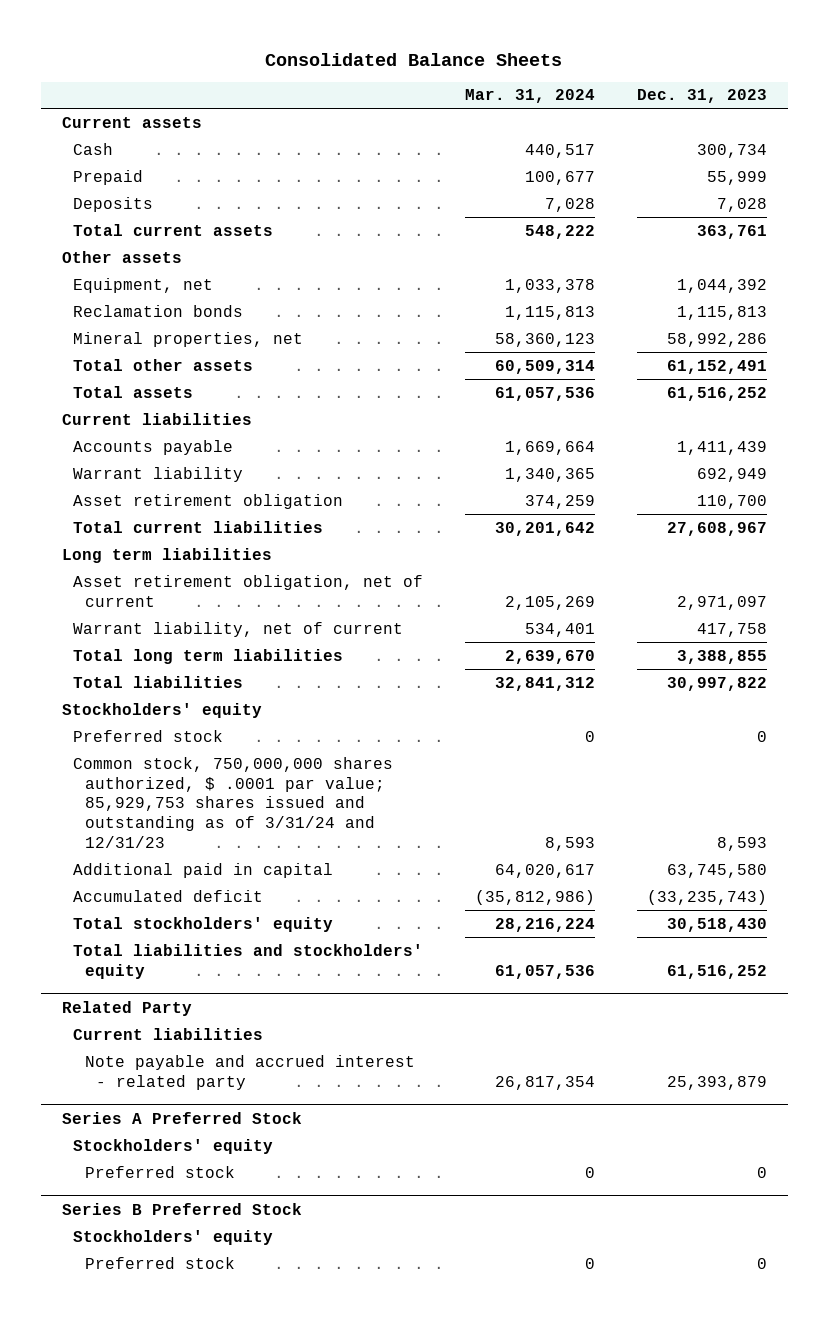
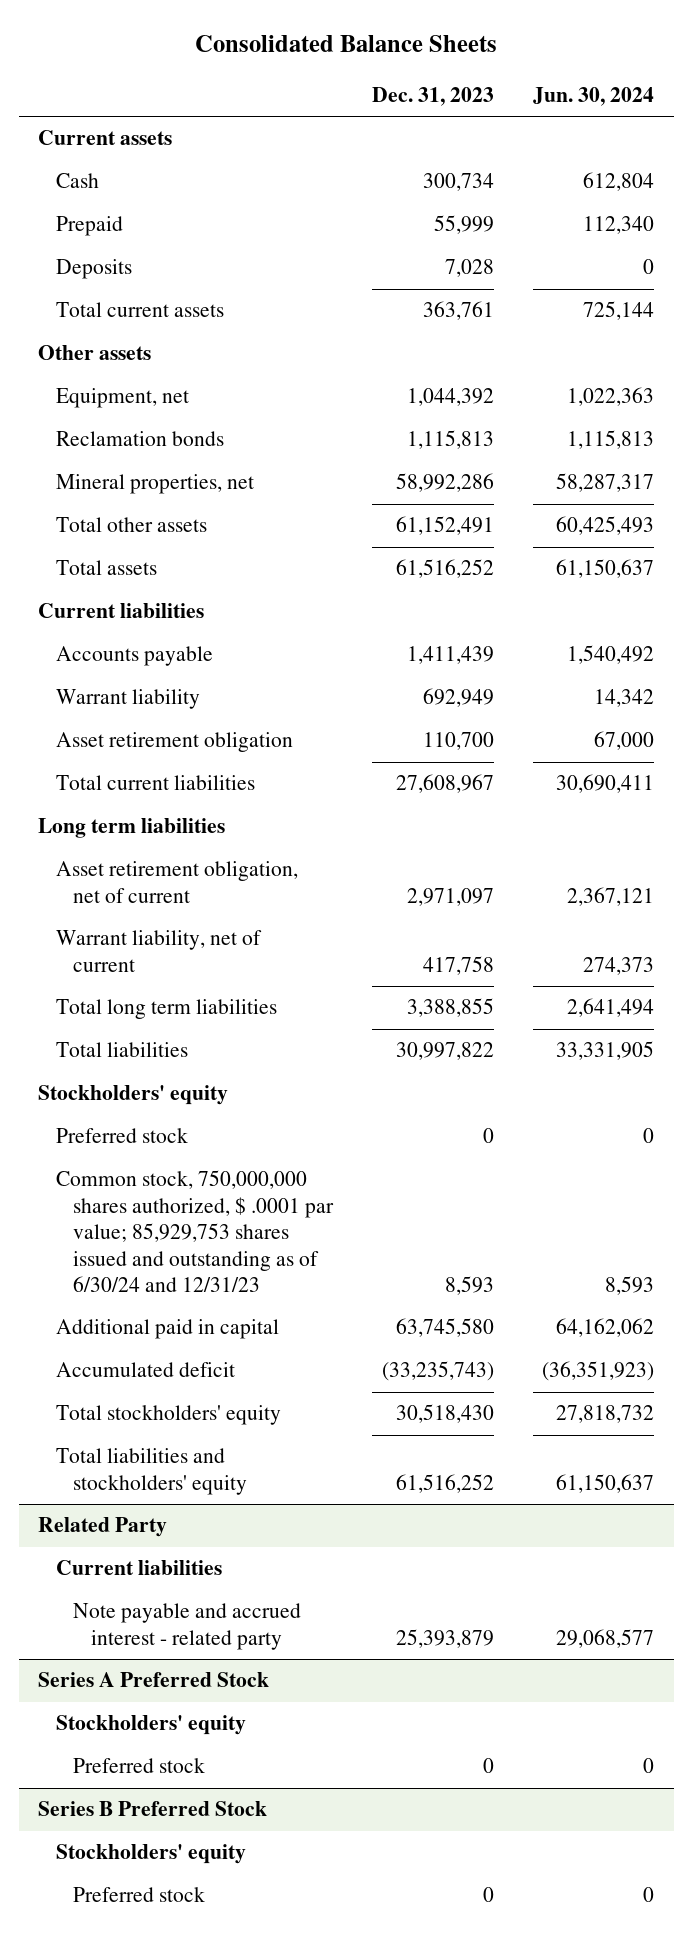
[465,89,596,104] Mar. 31, 2024 -> none
none -> [533,86,655,106] Jun. 30, 2024
[73,756,394,849] Common stock, 750,000,000 shares authorized, $ .0001 par value; 85,929,753 shares issued and outstanding as of 3/31/24 and 12/31/23 -> [55,1170,335,1293] Common stock, 750,000,000 shares authorized, $ .0001 par value; 85,929,753 shares issued and outstanding as of 6/30/24 and 12/31/23

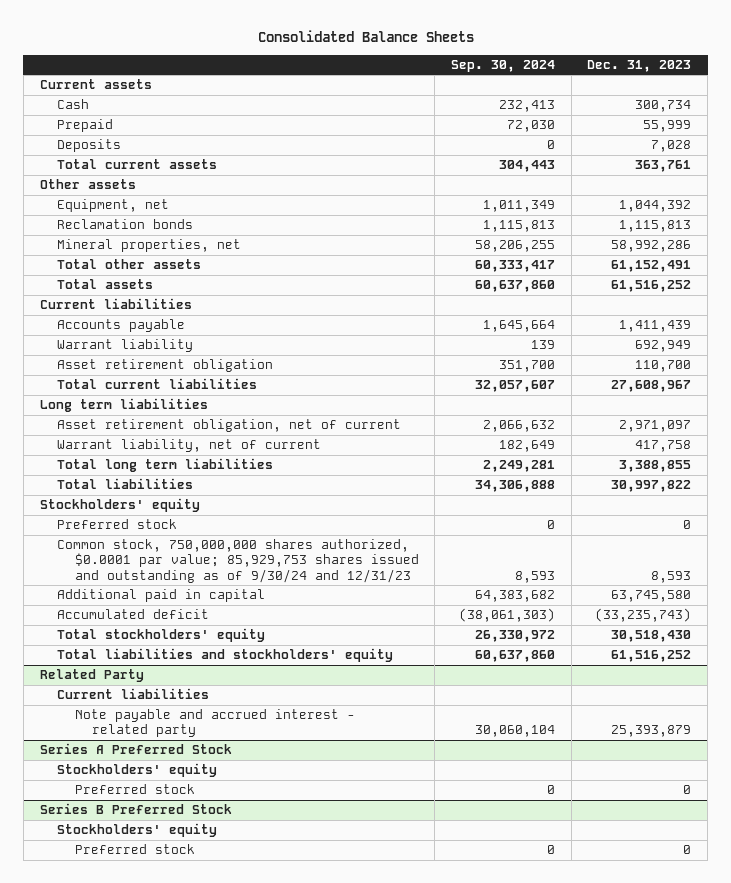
[533,86,655,106] Jun. 30, 2024 -> none
none -> [451,59,556,72] Sep. 30, 2024
[55,1170,335,1293] Common stock, 750,000,000 shares authorized, $ .0001 par value; 85,929,753 shares issued and outstanding as of 6/30/24 and 12/31/23 -> [57,539,419,583] Common stock, 750,000,000 shares authorized, $0.0001 par value; 85,929,753 shares issued and outstanding as of 9/30/24 and 12/31/23

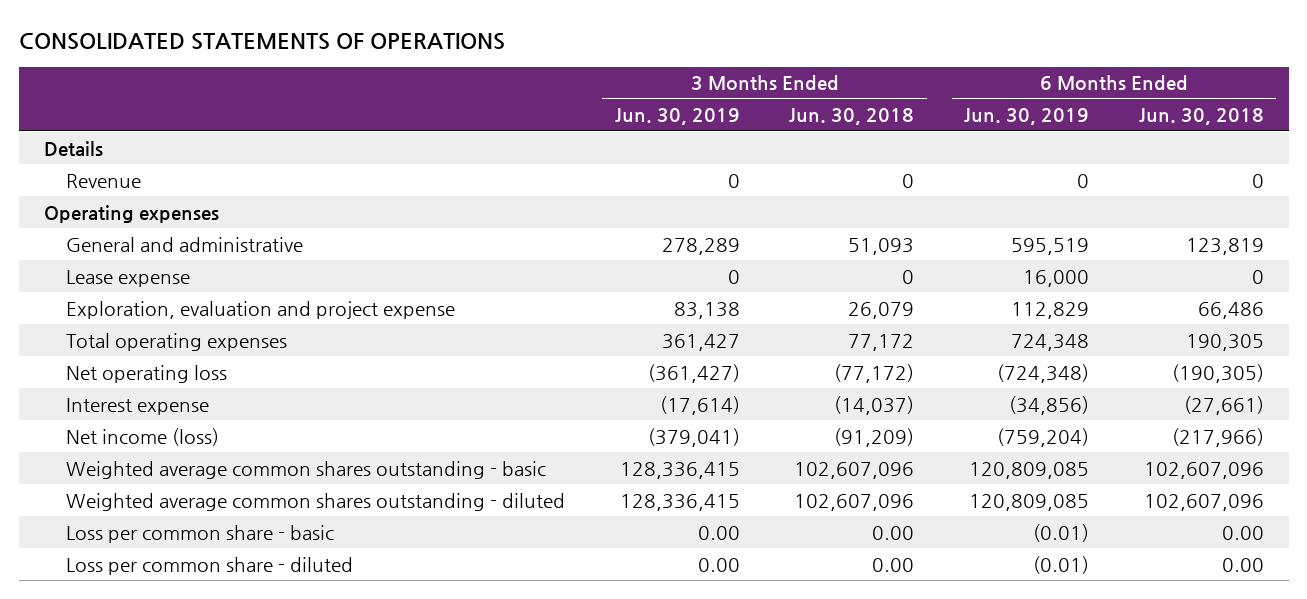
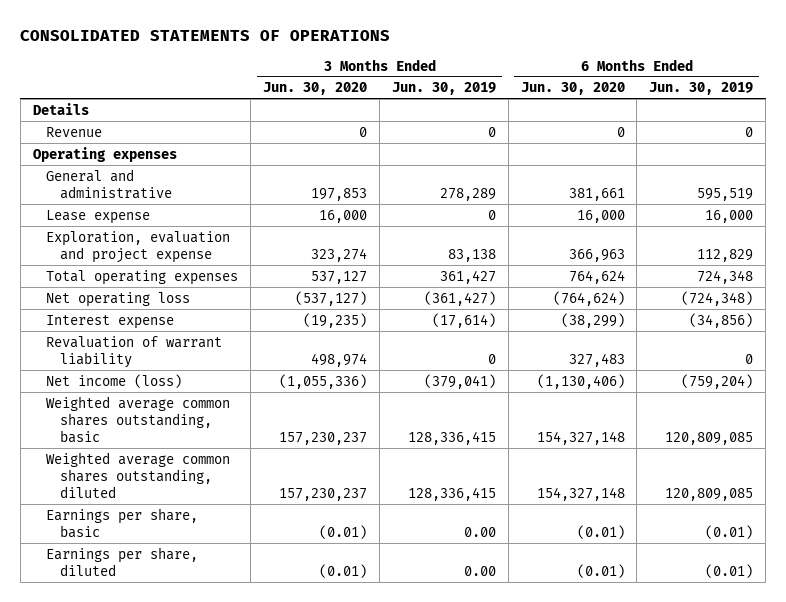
[789,108,915,126] Jun. 30, 2018 -> none
[1138,108,1264,126] Jun. 30, 2018 -> none
none -> [263,82,368,96] Jun. 30, 2020
none -> [520,82,625,96] Jun. 30, 2020
none -> [46,335,223,368] Revaluation of warrant liability
[66,460,547,479] Weighted average common shares outstanding - basic -> [46,395,231,443] Weighted average common shares outstanding, basic
[66,492,566,511] Weighted average common shares outstanding - diluted -> [46,451,231,498] Weighted average common shares outstanding, diluted
[66,524,335,543] Loss per common share - basic -> [46,507,199,538] Earnings per share, basic
[66,556,354,575] Loss per common share - diluted -> [46,546,199,576] Earnings per share, diluted

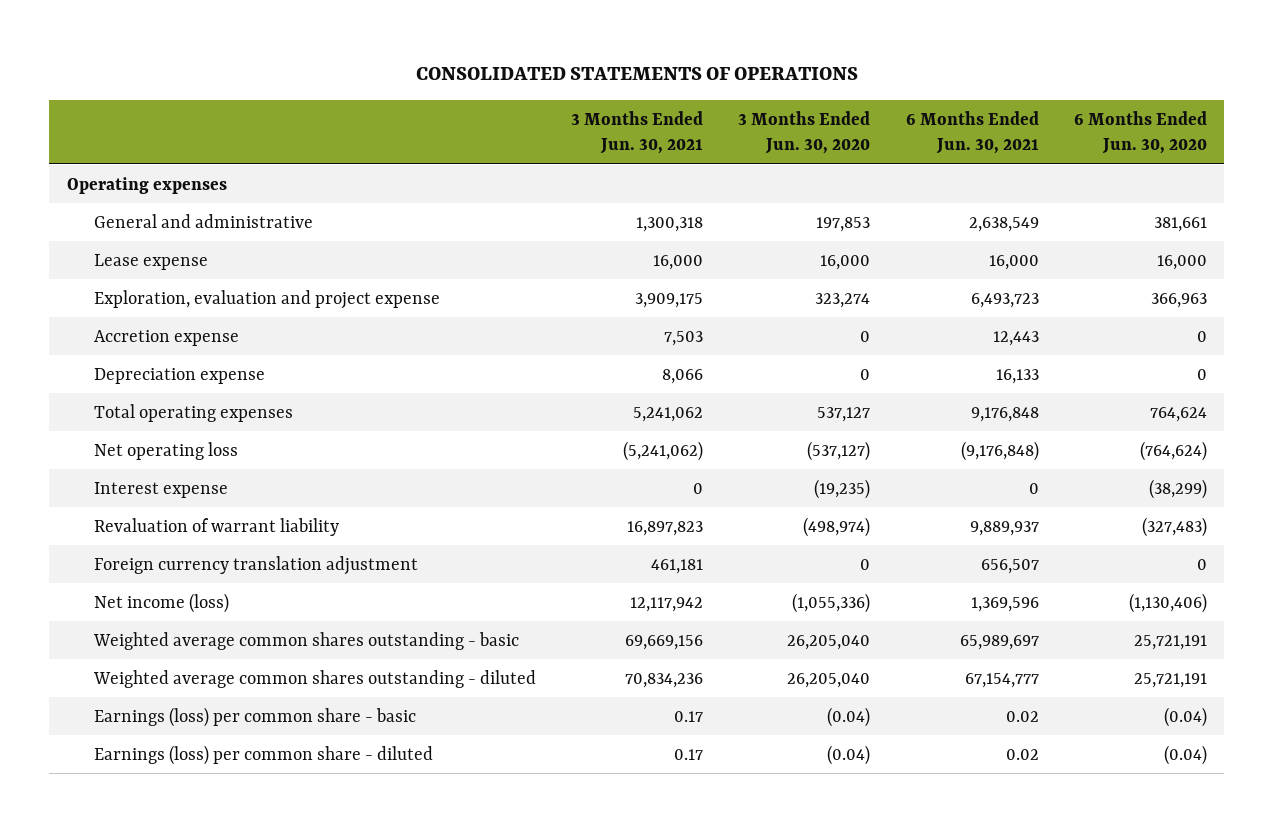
[391,82,496,96] Jun. 30, 2019 -> none
[649,82,754,96] Jun. 30, 2019 -> none
none -> [571,110,704,155] 3 Months Ended Jun. 30, 2021
none -> [905,110,1039,155] 6 Months Ended Jun. 30, 2021
[32,102,89,115] Details -> none
[46,126,103,137] Revenue -> none
none -> [94,329,240,346] Accretion expense
none -> [94,367,266,384] Depreciation expense
[311,352,368,367] 498,974 -> [803,516,871,537] (498,974)
[568,352,625,367] 327,483 -> [1141,516,1207,537] (327,483)
none -> [94,555,419,575] Foreign currency translation adjustment
[46,395,231,443] Weighted average common shares outstanding, basic -> [93,631,520,650] Weighted average common shares outstanding - basic
[279,431,368,445] 157,230,237 -> [787,634,871,650] 26,205,040
[536,430,625,445] 154,327,148 -> [1133,634,1207,650] 25,721,191
[46,451,231,498] Weighted average common shares outstanding, diluted -> [93,669,537,688] Weighted average common shares outstanding - diluted
[279,487,368,501] 157,230,237 -> [787,672,871,688] 26,205,040
[536,486,625,501] 154,327,148 -> [1133,672,1207,688] 25,721,191
[46,507,199,538] Earnings per share, basic -> [94,706,417,727] Earnings (loss) per common share - basic
[319,524,368,539] (0.01) -> [827,706,871,727] (0.04)
[576,524,625,539] (0.01) -> [1163,706,1207,727] (0.04)
[46,546,199,576] Earnings per share, diluted -> [94,744,434,765] Earnings (loss) per common share - diluted
[319,563,368,578] (0.01) -> [827,744,871,765] (0.04)
[576,563,625,578] (0.01) -> [1163,744,1207,765] (0.04)

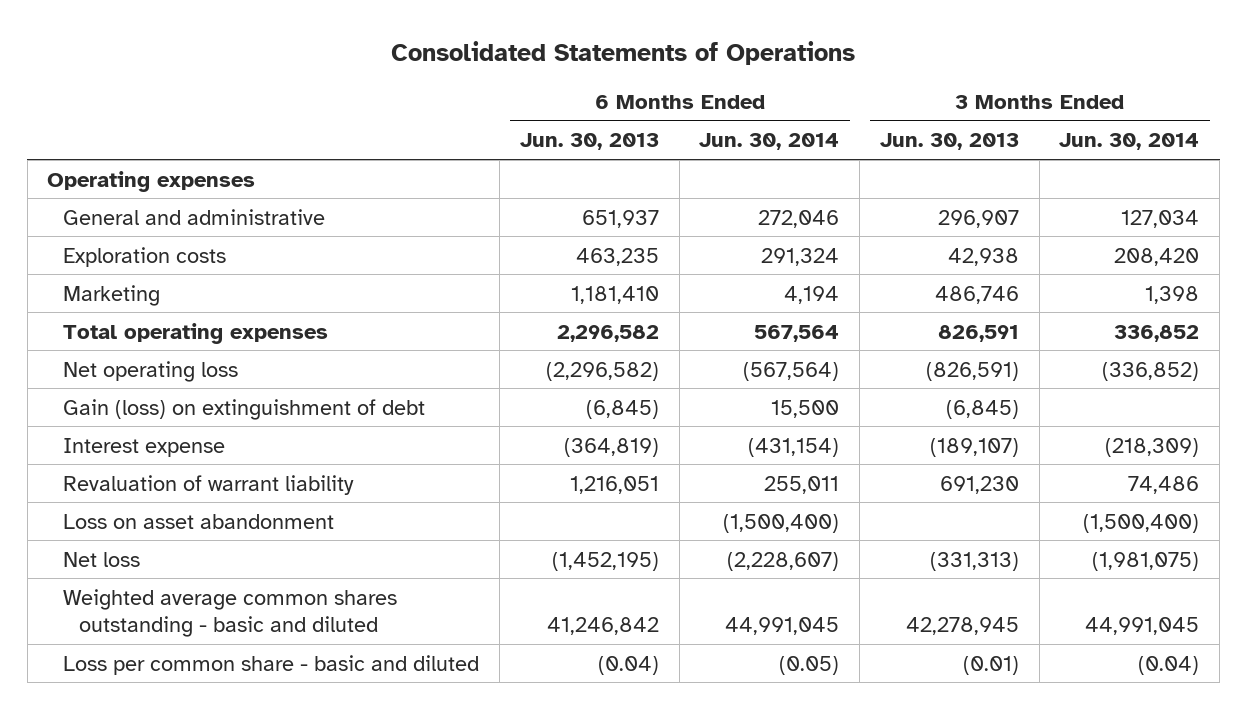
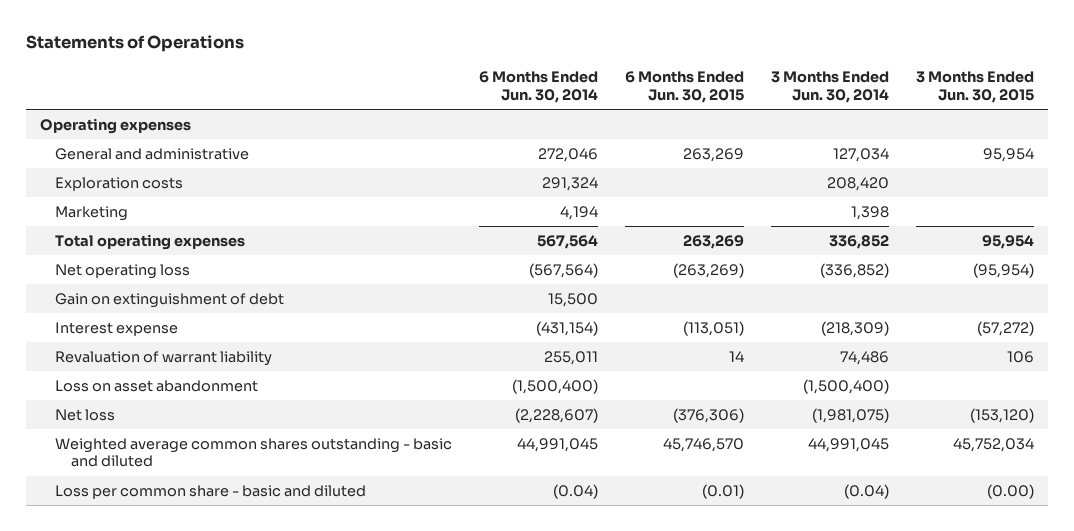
[391,40,856,65] Consolidated Statements of Operations -> [26,35,245,53] Statements of Operations
[519,133,659,151] Jun. 30, 2013 -> none
[879,133,1019,151] Jun. 30, 2013 -> none
none -> [625,71,745,103] 6 Months Ended Jun. 30, 2015
none -> [916,71,1035,103] 3 Months Ended Jun. 30, 2015
[63,398,426,420] Gain (loss) on extinguishment of debt -> [55,292,285,308] Gain on extinguishment of debt
[779,655,840,675] (0.05) -> [553,483,599,499] (0.04)

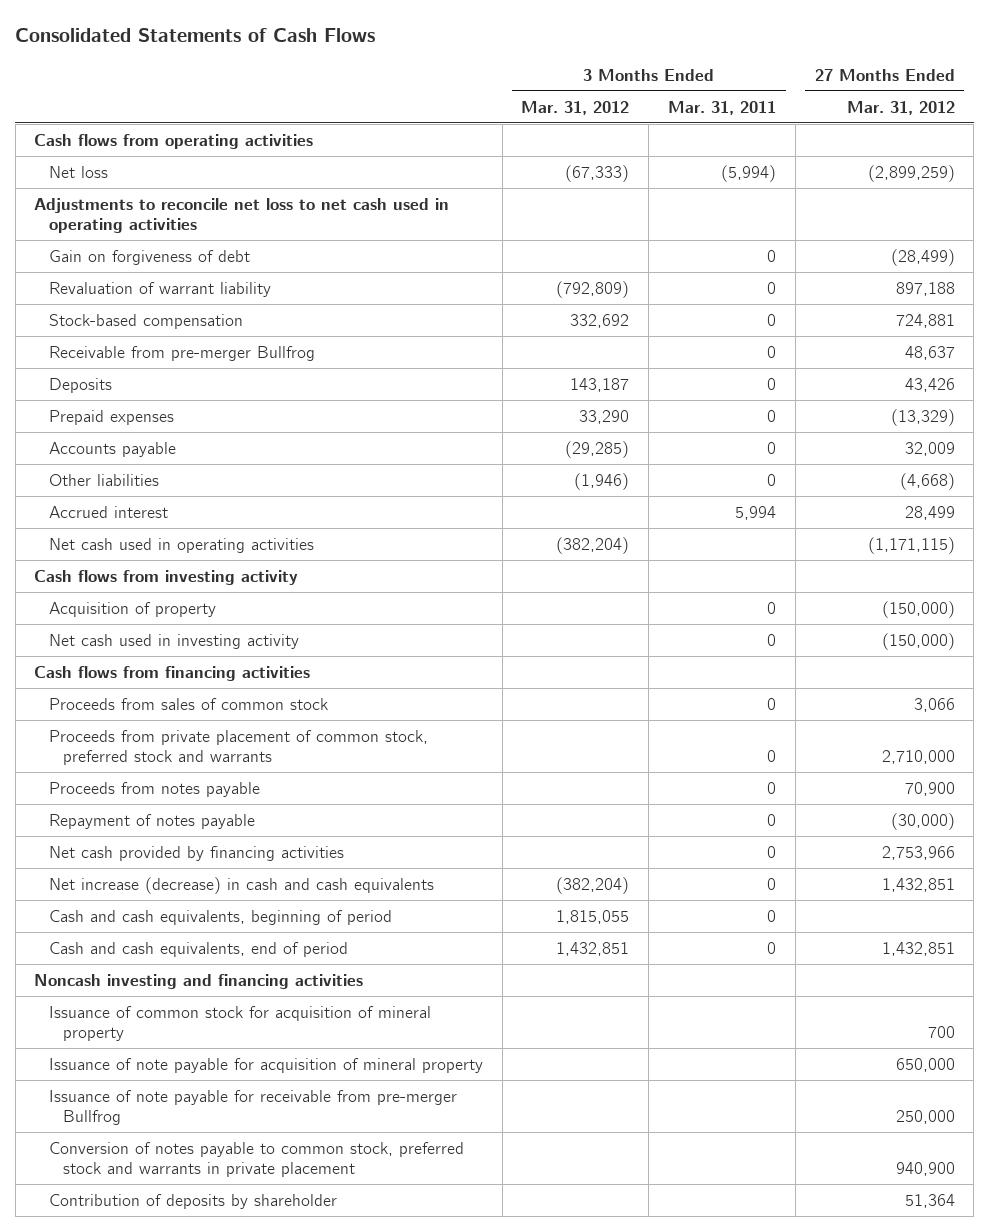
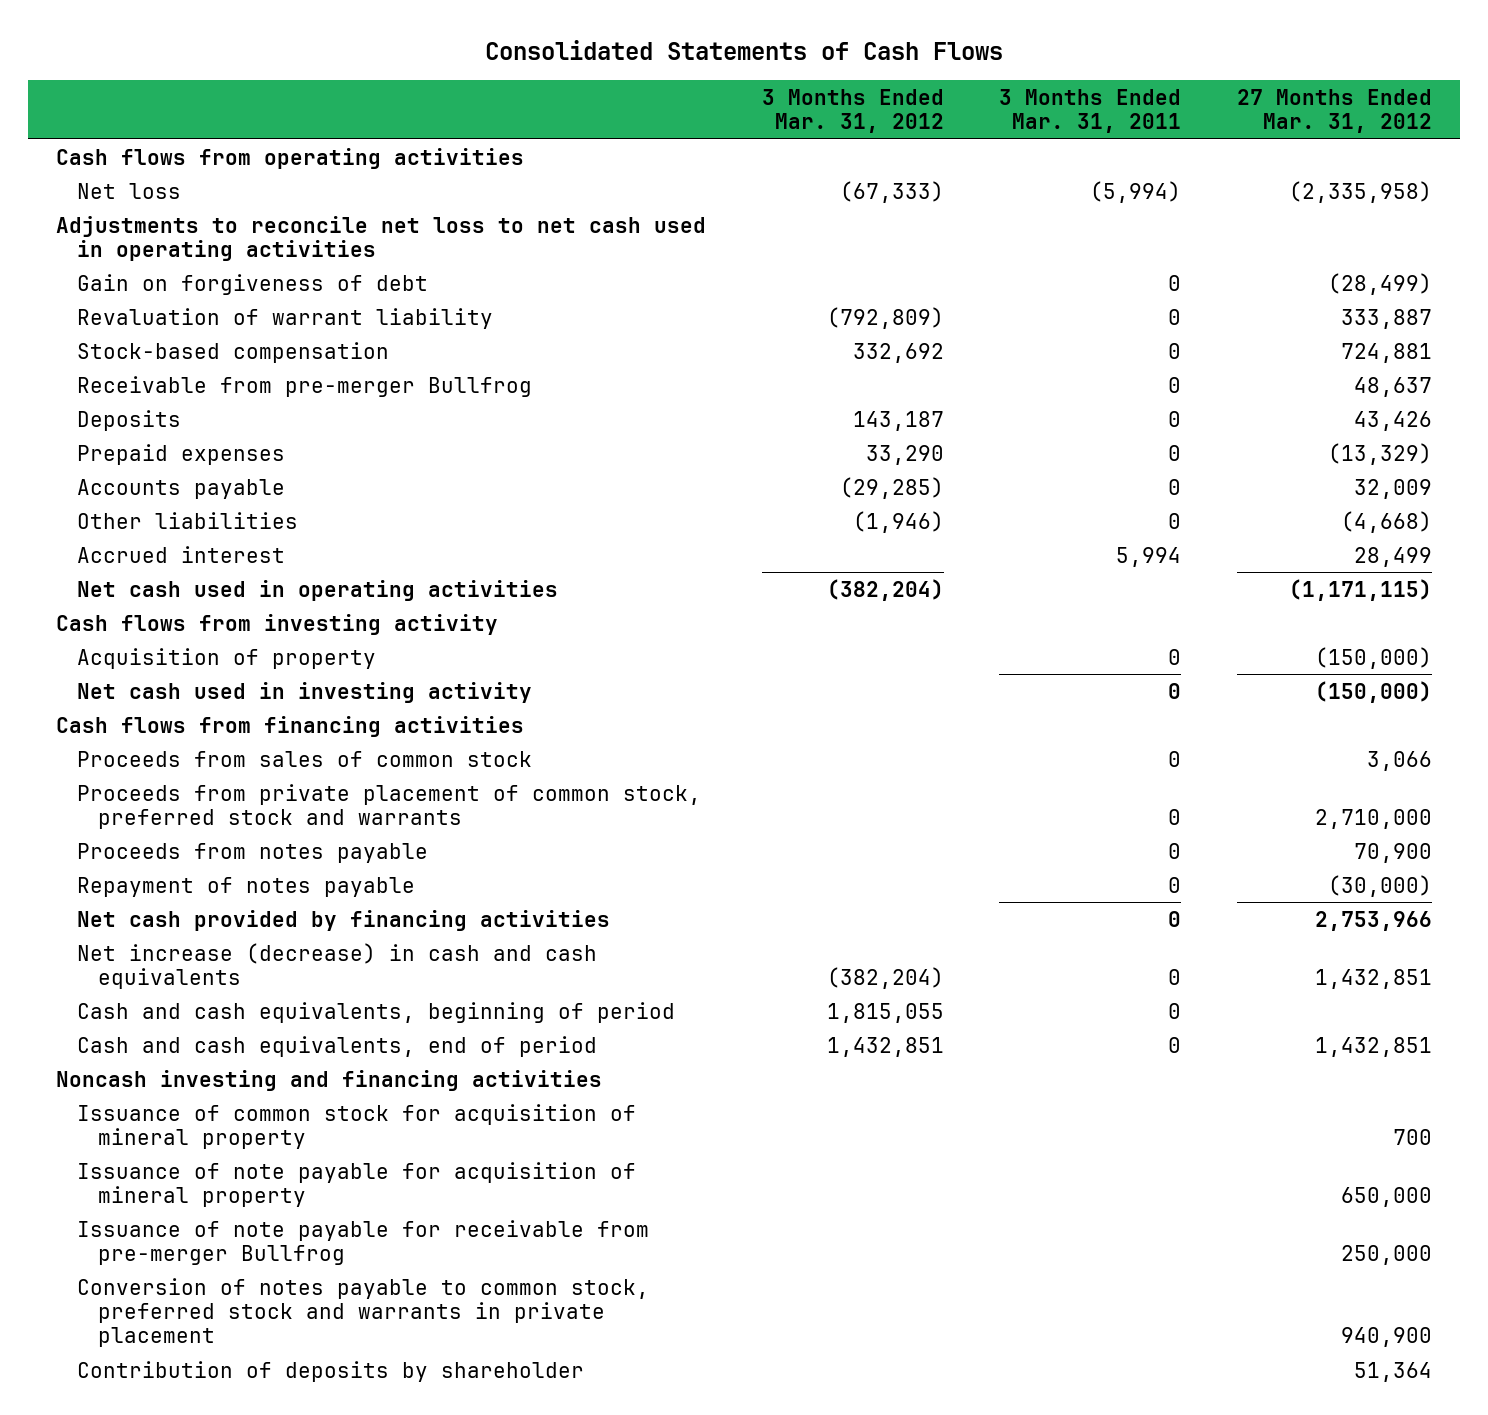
[867,164,955,182] (2,899,259) -> [1288,180,1432,203] (2,335,958)
[895,281,955,296] 897,188 -> [1340,308,1432,329] 333,887

